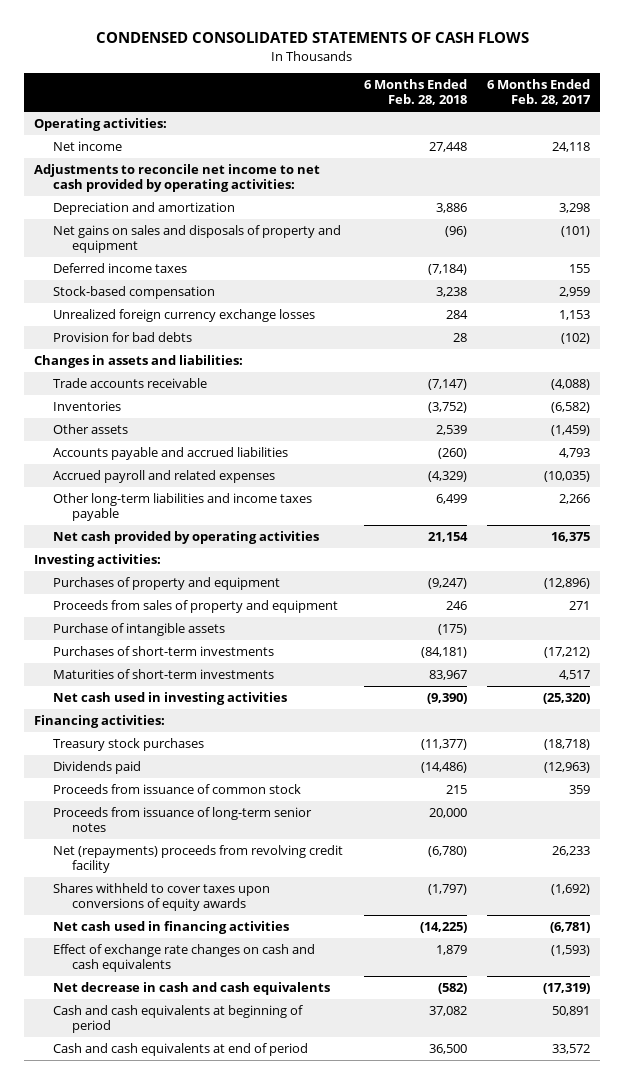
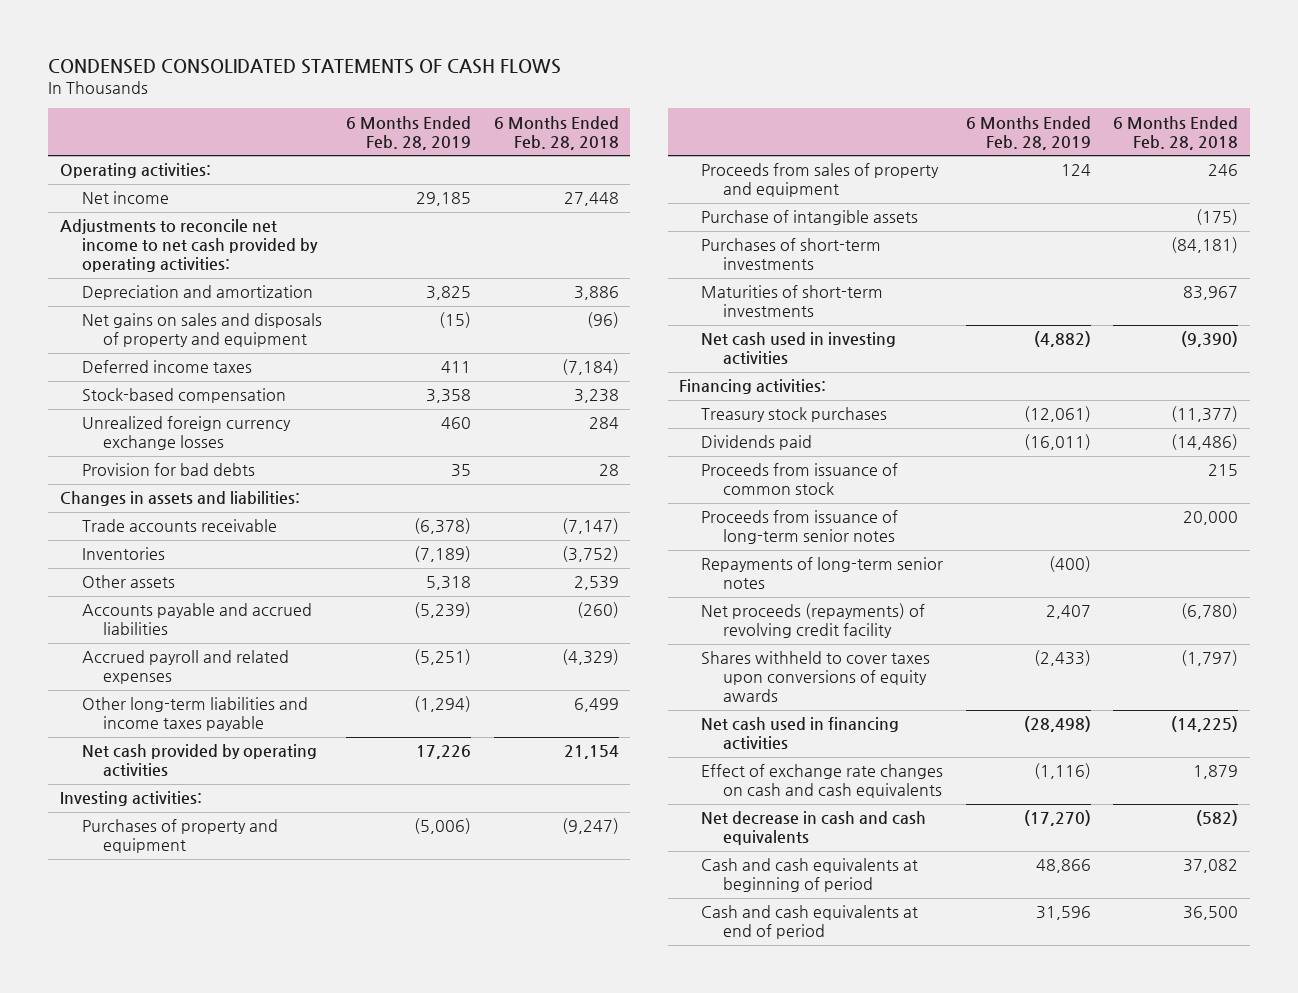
[487,79,592,105] 6 Months Ended Feb. 28, 2017 -> none
none -> [346,115,472,150] 6 Months Ended Feb. 28, 2019
none -> [701,557,944,590] Repayments of long-term senior notes
[53,845,344,873] Net (repayments) proceeds from revolving credit facility -> [701,603,926,639] Net proceeds (repayments) of revolving credit facility

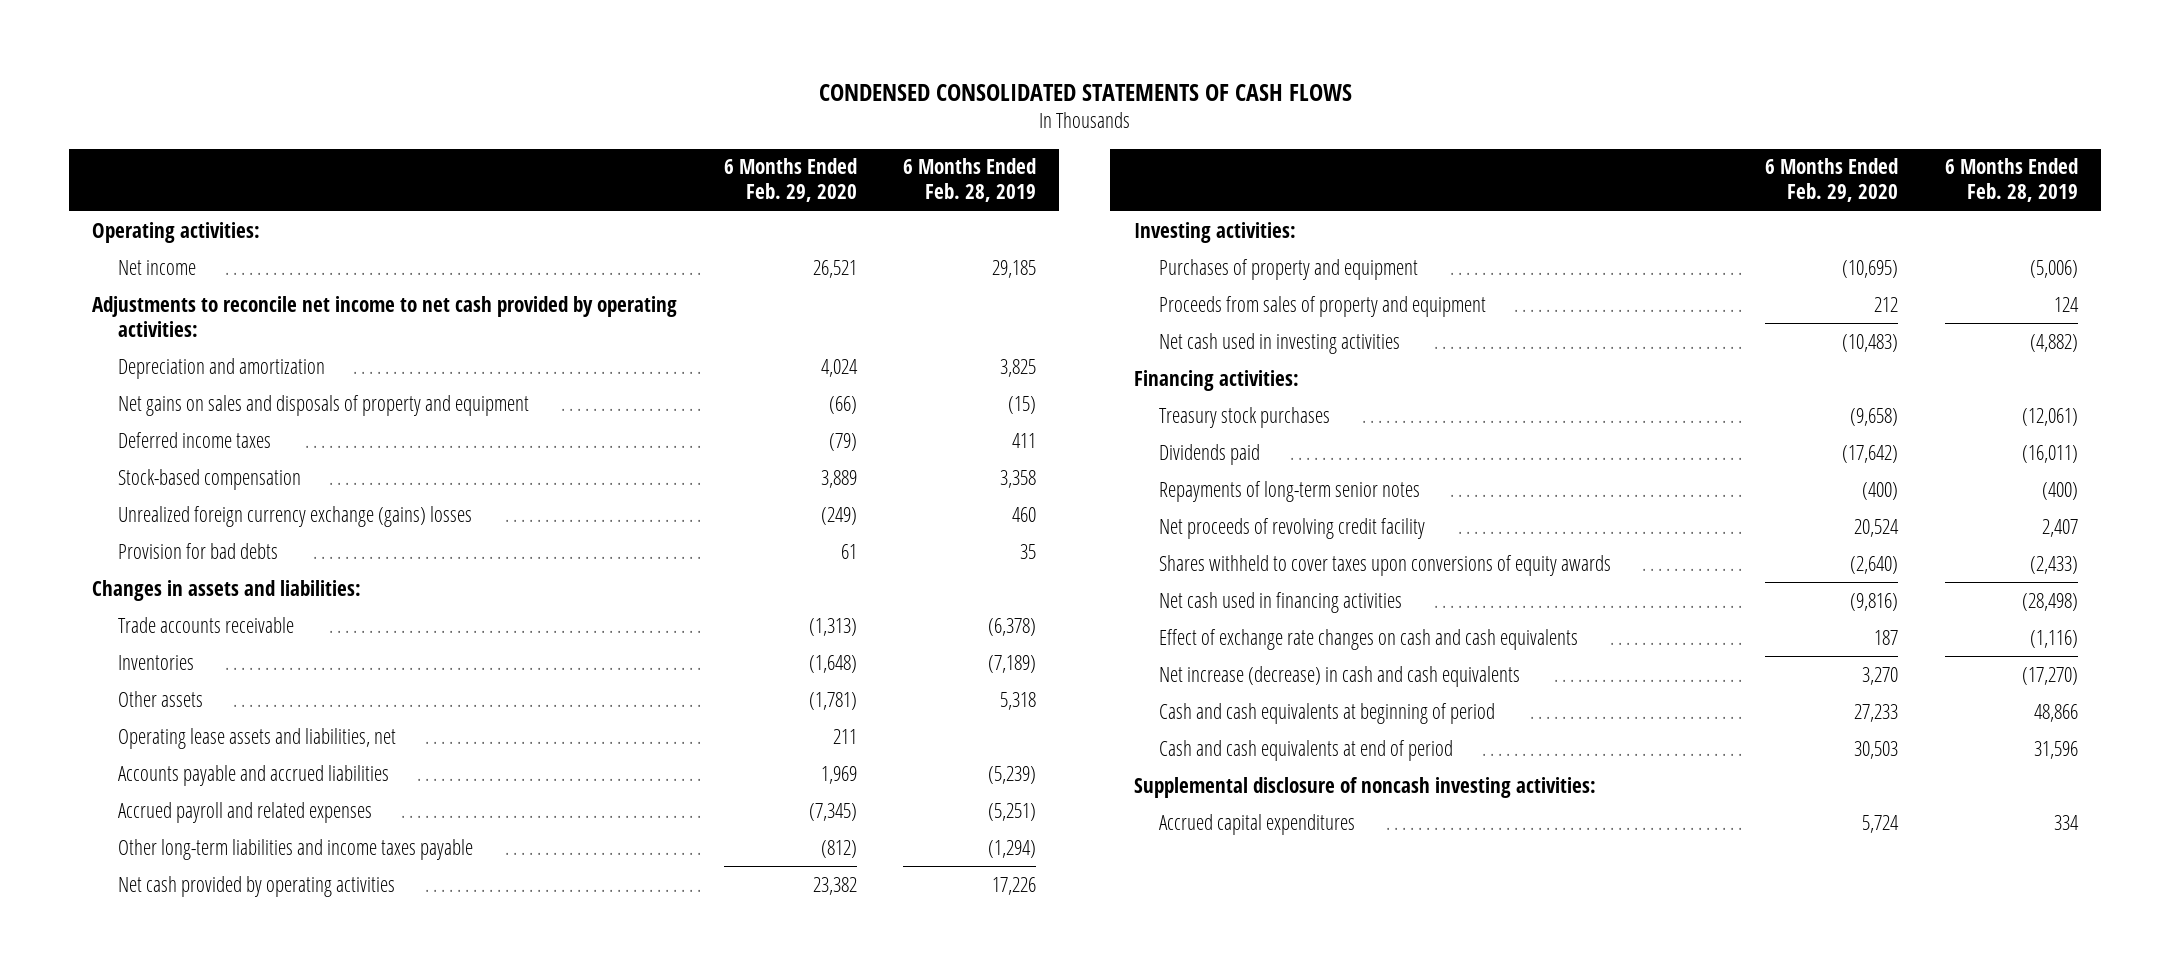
[493,115,619,150] 6 Months Ended Feb. 28, 2018 -> none
none -> [723,158,857,203] 6 Months Ended Feb. 29, 2020
[81,416,291,451] Unrealized foreign currency exchange losses -> [117,505,472,527] Unrealized foreign currency exchange (gains) losses
none -> [117,727,396,749] Operating lease assets and liabilities, net
[701,210,919,226] Purchase of intangible assets -> none
[701,238,882,271] Purchases of short-term investments -> none
[701,285,884,318] Maturities of short-term investments -> none
[701,463,899,496] Proceeds from issuance of common stock -> none
[701,510,899,545] Proceeds from issuance of long-term senior notes -> none
[701,603,926,639] Net proceeds (repayments) of revolving credit facility -> [1158,517,1425,539] Net proceeds of revolving credit facility
[701,811,927,846] Net decrease in cash and cash equivalents -> [1158,665,1520,687] Net increase (decrease) in cash and cash equivalents
none -> [1133,776,1596,798] Supplemental disclosure of noncash investing activities:
none -> [1158,813,1355,835] Accrued capital expenditures

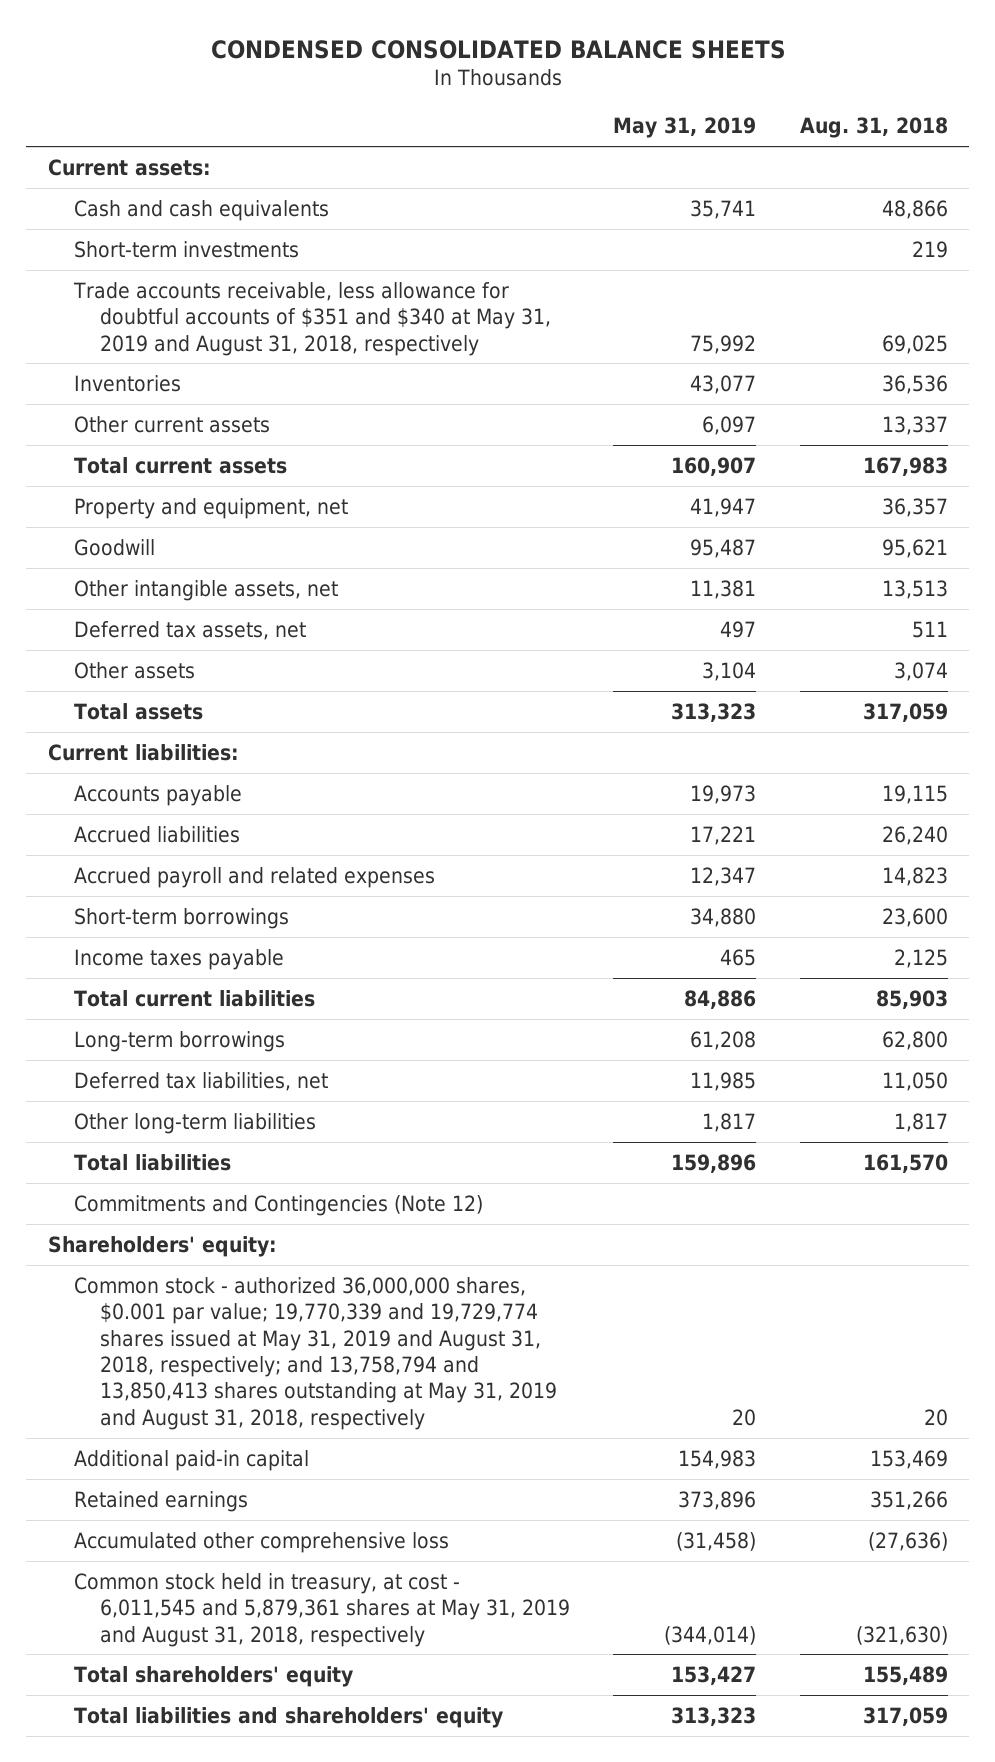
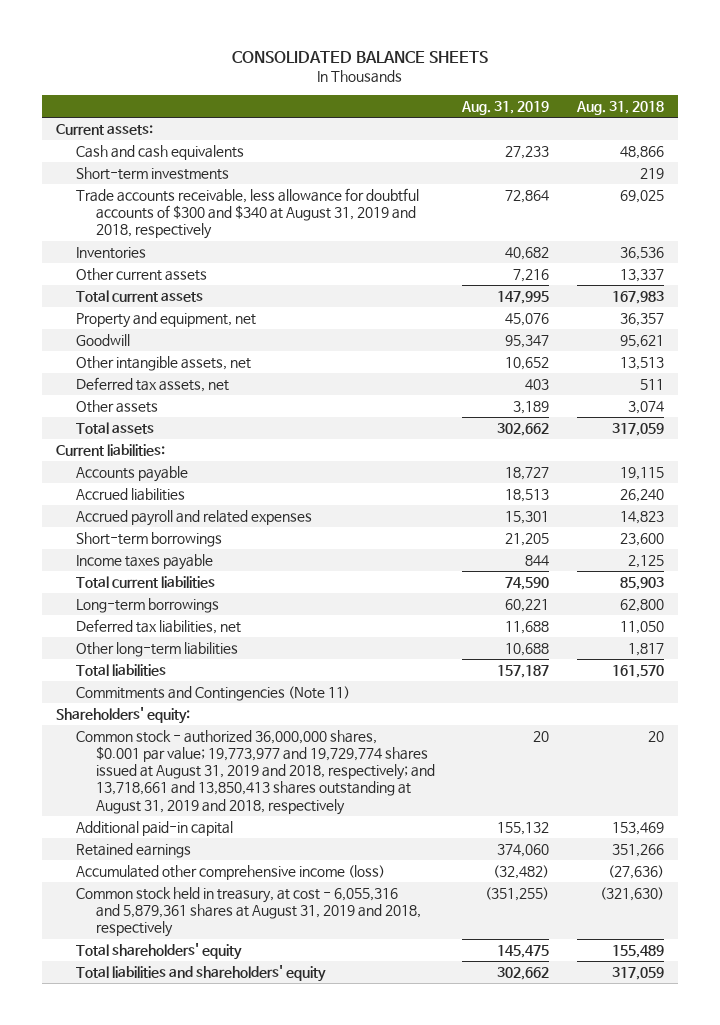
[210,39,786,59] CONDENSED CONSOLIDATED BALANCE SHEETS -> [232,51,489,64] CONSOLIDATED BALANCE SHEETS
[613,117,757,139] May 31, 2019 -> none
none -> [461,100,550,115] Aug. 31, 2019
[72,281,551,356] Trade accounts receivable, less allowance for doubtful accounts of $351 and $340 at May 31, 2019 and August 31, 2018, respectively -> [76,188,420,240] Trade accounts receivable, less allowance for doubtful accounts of $300 and $340 at August 31, 2019 and 2018, respectively
[73,1194,483,1216] Commitments and Contingencies (Note 12) -> [76,686,351,702] Commitments and Contingencies (Note 11)
[73,1276,557,1430] Common stock - authorized 36,000,000 shares, $0.001 par value; 19,770,339 and 19,729,774 shares issued at May 31, 2019 and August 31, 2018, respectively; and 13,758,794 and 13,850,413 shares outstanding at May 31, 2019 and August 31, 2018, respectively -> [76,730,435,815] Common stock - authorized 36,000,000 shares, $0.001 par value; 19,773,977 and 19,729,774 shares issued at August 31, 2019 and 2018, respectively; and 13,718,661 and 13,850,413 shares outstanding at August 31, 2019 and 2018, respectively
[73,1531,449,1553] Accumulated other comprehensive loss -> [76,865,386,881] Accumulated other comprehensive income (loss)
[73,1572,570,1647] Common stock held in treasury, at cost - 6,011,545 and 5,879,361 shares at May 31, 2019 and August 31, 2018, respectively -> [76,887,421,938] Common stock held in treasury, at cost - 6,055,316 and 5,879,361 shares at August 31, 2019 and 2018, respectively

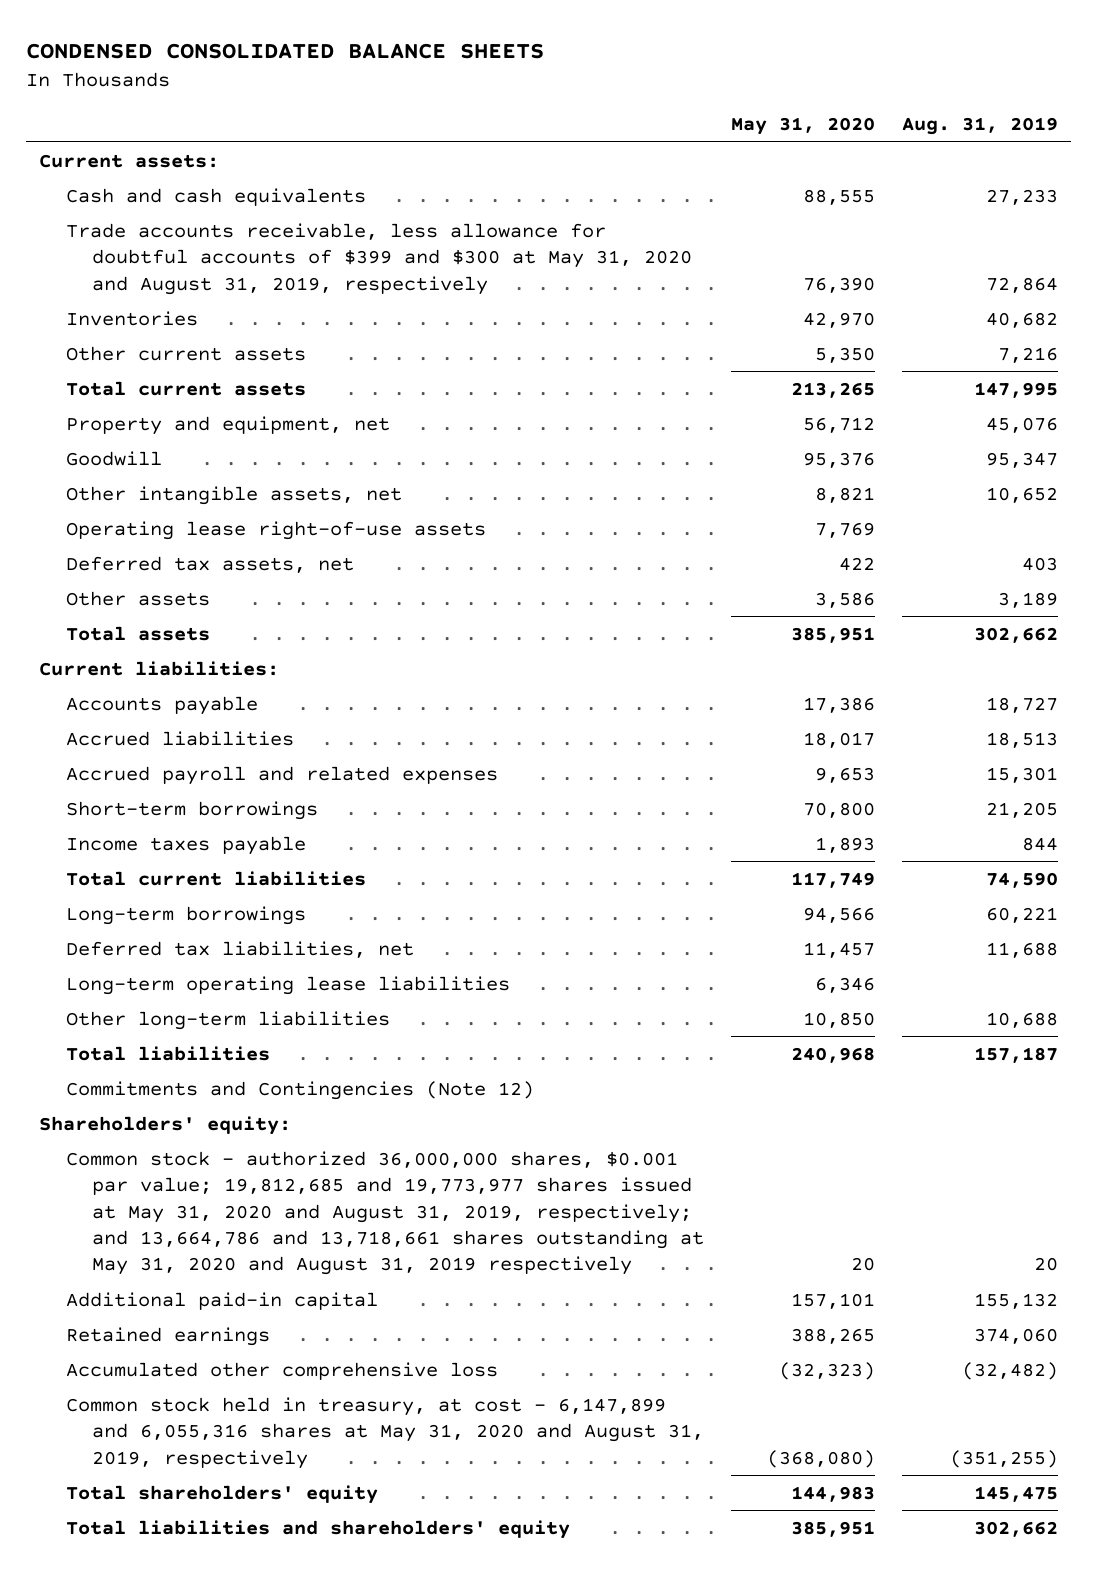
[232,51,489,64] CONSOLIDATED BALANCE SHEETS -> [25,42,544,59] CONDENSED CONSOLIDATED BALANCE SHEETS
[575,100,664,115] Aug. 31, 2018 -> none
none -> [730,117,875,136] May 31, 2020
[76,167,230,181] Short-term investments -> none
[76,188,420,240] Trade accounts receivable, less allowance for doubtful accounts of $300 and $340 at August 31, 2019 and 2018, respectively -> [65,222,692,295] Trade accounts receivable, less allowance for doubtful accounts of $399 and $300 at May 31, 2020 and August 31, 2019, respectively
none -> [65,520,486,540] Operating lease right-of-use assets
none -> [65,975,510,995] Long-term operating lease liabilities
[76,686,351,702] Commitments and Contingencies (Note 11) -> [65,1080,534,1100] Commitments and Contingencies (Note 12)
[76,730,435,815] Common stock - authorized 36,000,000 shares, $0.001 par value; 19,773,977 and 19,729,774 shares issued at August 31, 2019 and 2018, respectively; and 13,718,661 and 13,850,413 shares outstanding at August 31, 2019 and 2018, respectively -> [65,1150,704,1276] Common stock - authorized 36,000,000 shares, $0.001 par value; 19,812,685 and 19,773,977 shares issued at May 31, 2020 and August 31, 2019, respectively; and 13,664,786 and 13,718,661 shares outstanding at May 31, 2020 and August 31, 2019 respectively
[76,865,386,881] Accumulated other comprehensive income (loss) -> [65,1361,498,1380] Accumulated other comprehensive loss
[76,887,421,938] Common stock held in treasury, at cost - 6,055,316 and 5,879,361 shares at August 31, 2019 and 2018, respectively -> [65,1396,704,1469] Common stock held in treasury, at cost - 6,147,899 and 6,055,316 shares at May 31, 2020 and August 31, 2019, respectively

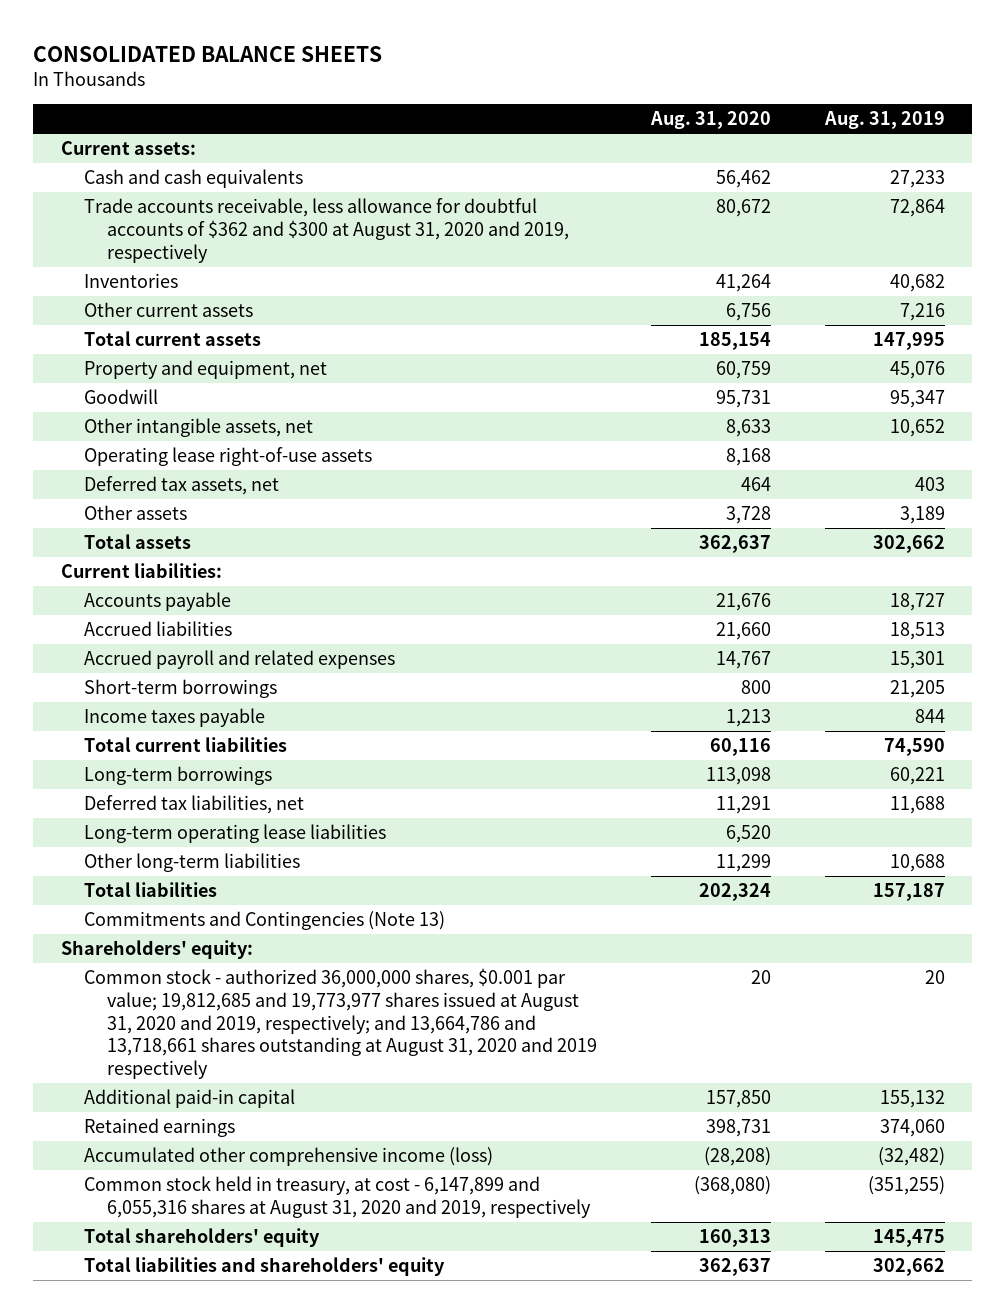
[25,42,544,59] CONDENSED CONSOLIDATED BALANCE SHEETS -> [33,45,383,62] CONSOLIDATED BALANCE SHEETS
[730,117,875,136] May 31, 2020 -> none
none -> [649,111,771,130] Aug. 31, 2020
[65,222,692,295] Trade accounts receivable, less allowance for doubtful accounts of $399 and $300 at May 31, 2020 and August 31, 2019, respectively -> [83,198,569,263] Trade accounts receivable, less allowance for doubtful accounts of $362 and $300 at August 31, 2020 and 2019, respectively
[65,1080,534,1100] Commitments and Contingencies (Note 12) -> [83,911,445,931] Commitments and Contingencies (Note 13)
[65,1150,704,1276] Common stock - authorized 36,000,000 shares, $0.001 par value; 19,812,685 and 19,773,977 shares issued at May 31, 2020 and August 31, 2019, respectively; and 13,664,786 and 13,718,661 shares outstanding at May 31, 2020 and August 31, 2019 respectively -> [83,968,597,1079] Common stock - authorized 36,000,000 shares, $0.001 par value; 19,812,685 and 19,773,977 shares issued at August 31, 2020 and 2019, respectively; and 13,664,786 and 13,718,661 shares outstanding at August 31, 2020 and 2019 respectively
[65,1361,498,1380] Accumulated other comprehensive loss -> [83,1147,493,1167] Accumulated other comprehensive income (loss)
[65,1396,704,1469] Common stock held in treasury, at cost - 6,147,899 and 6,055,316 shares at May 31, 2020 and August 31, 2019, respectively -> [83,1176,591,1218] Common stock held in treasury, at cost - 6,147,899 and 6,055,316 shares at August 31, 2020 and 2019, respectively

